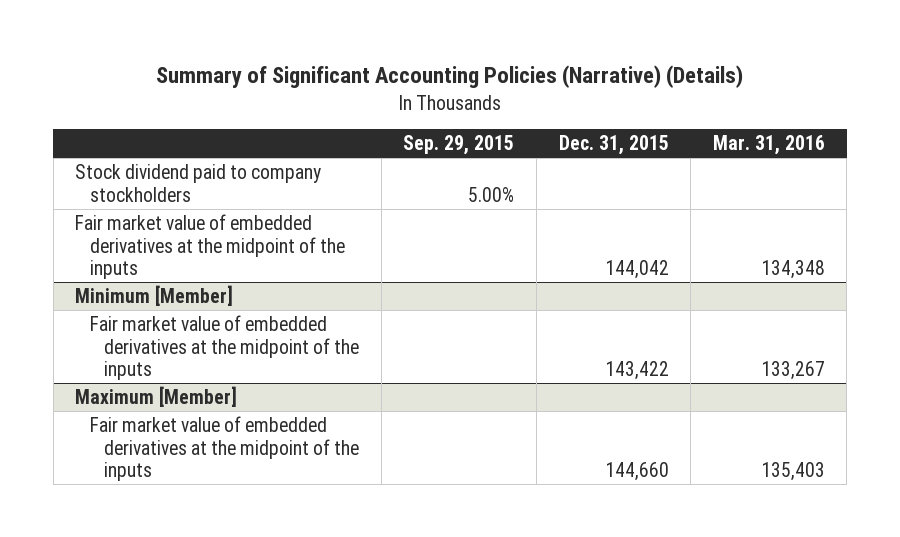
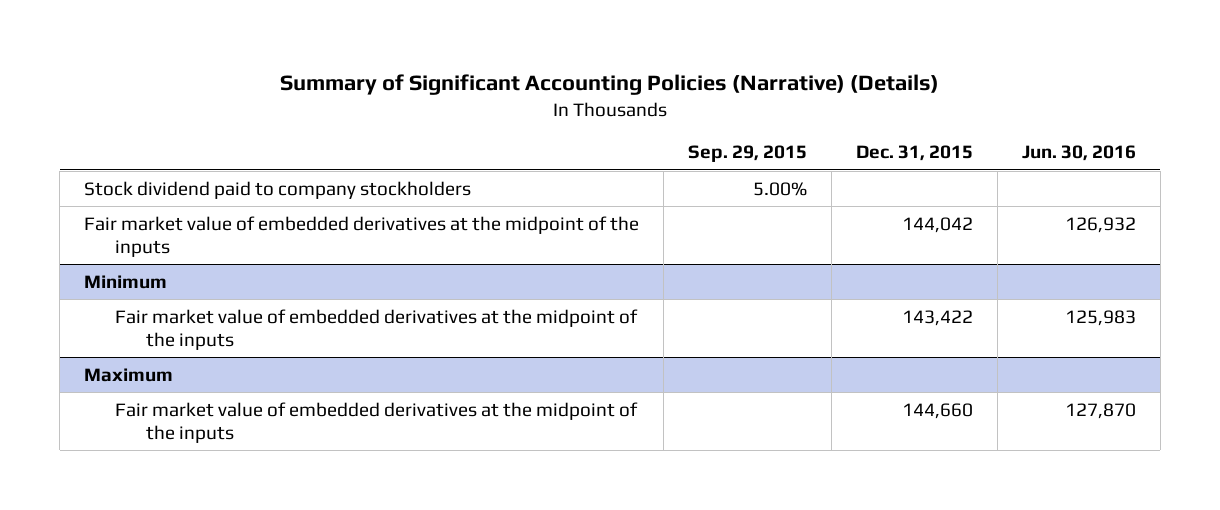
[712,135,825,156] Mar. 31, 2016 -> none
none -> [1021,145,1136,162] Jun. 30, 2016
[75,284,234,306] Minimum [Member] -> [84,274,168,289] Minimum
[75,385,238,407] Maximum [Member] -> [84,367,174,382] Maximum

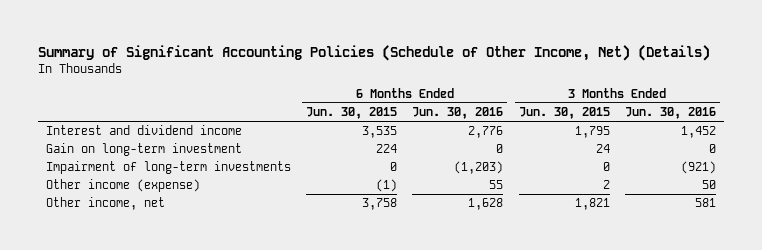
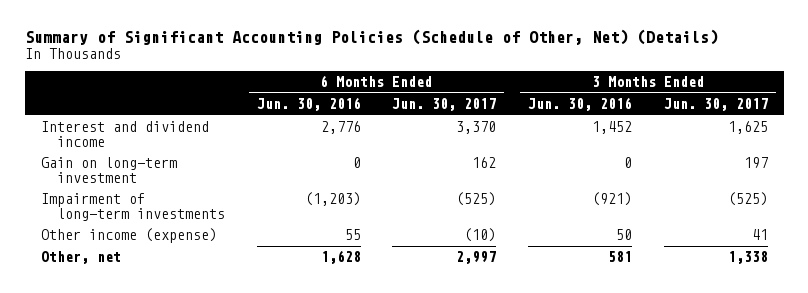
[38,44,711,61] Summary of Significant Accounting Policies (Schedule of Other Income, Net) (Details) -> [24,28,718,45] Summary of Significant Accounting Policies (Schedule of Other, Net) (Details)
[306,107,398,120] Jun. 30, 2015 -> none
[518,107,610,120] Jun. 30, 2015 -> none
none -> [392,97,497,111] Jun. 30, 2017
none -> [663,97,768,111] Jun. 30, 2017
[45,197,165,211] Other income, net -> [40,251,121,265] Other, net

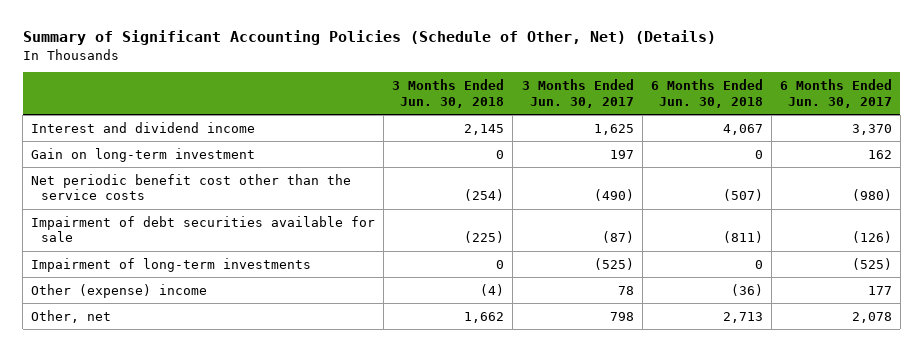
[256,96,361,111] Jun. 30, 2016 -> none
[528,96,633,111] Jun. 30, 2016 -> none
none -> [392,79,505,108] 3 Months Ended Jun. 30, 2018
none -> [650,79,763,108] 6 Months Ended Jun. 30, 2018
none -> [31,173,352,201] Net periodic benefit cost other than the service costs
none -> [31,215,376,243] Impairment of debt securities available for sale
[40,228,217,244] Other income (expense) -> [31,283,208,298] Other (expense) income
[464,228,497,243] (10) -> [867,285,892,295] 177
[751,229,768,241] 41 -> [617,285,634,295] 78
[456,251,497,265] 2,997 -> [851,311,892,323] 2,078
[727,251,768,265] 1,338 -> [609,311,634,321] 798

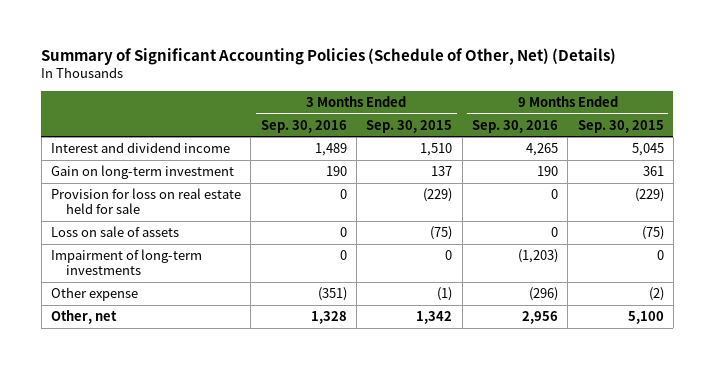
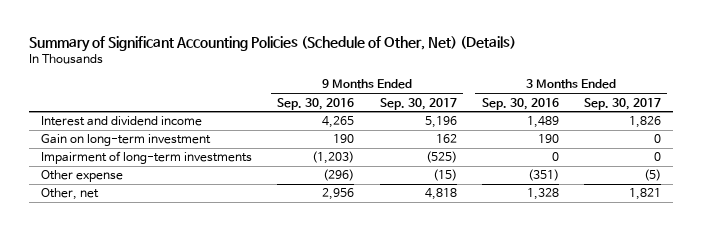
[366,119,453,133] Sep. 30, 2015 -> none
[577,119,664,133] Sep. 30, 2015 -> none
none -> [379,97,457,110] Sep. 30, 2017
none -> [583,97,661,110] Sep. 30, 2017
[50,187,241,215] Provision for loss on real estate held for sale -> none
[50,225,179,237] Loss on sale of assets -> none

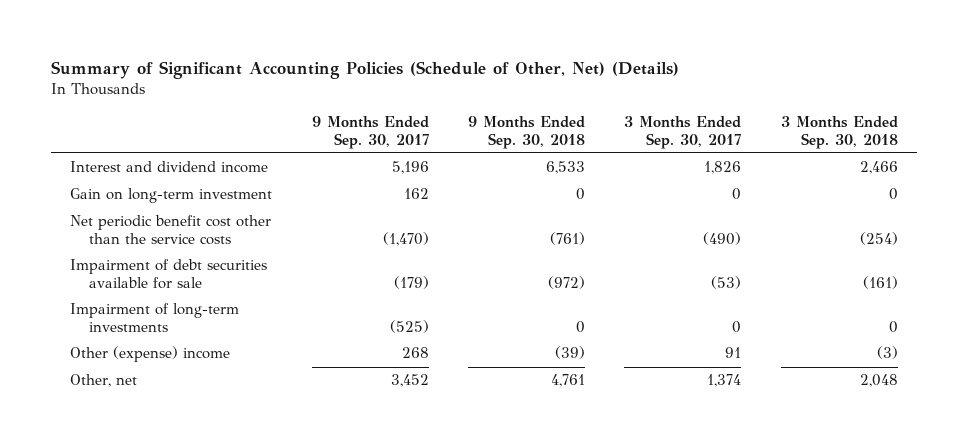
[277,97,355,110] Sep. 30, 2016 -> none
[481,97,559,110] Sep. 30, 2016 -> none
none -> [467,115,585,149] 9 Months Ended Sep. 30, 2018
none -> [780,115,898,149] 3 Months Ended Sep. 30, 2018
none -> [70,215,272,245] Net periodic benefit cost other than the service costs
none -> [70,259,268,289] Impairment of debt securities available for sale
[41,170,124,183] Other expense -> [70,346,231,363] Other (expense) income
[432,169,457,182] (15) -> [401,347,429,359] 268
[643,169,661,182] (5) -> [725,347,742,359] 91
[424,188,457,201] 4,818 -> [390,374,429,388] 3,452
[628,188,661,201] 1,821 -> [707,374,742,388] 1,374

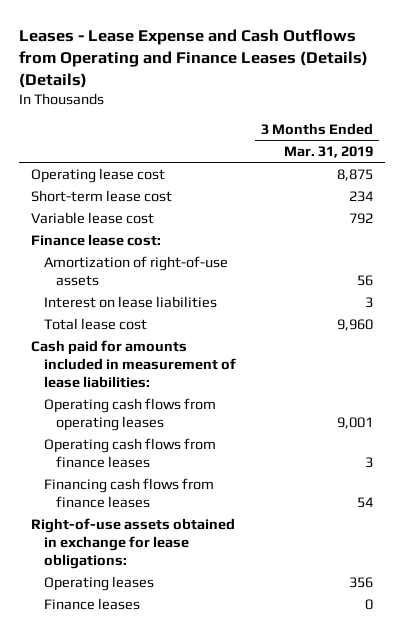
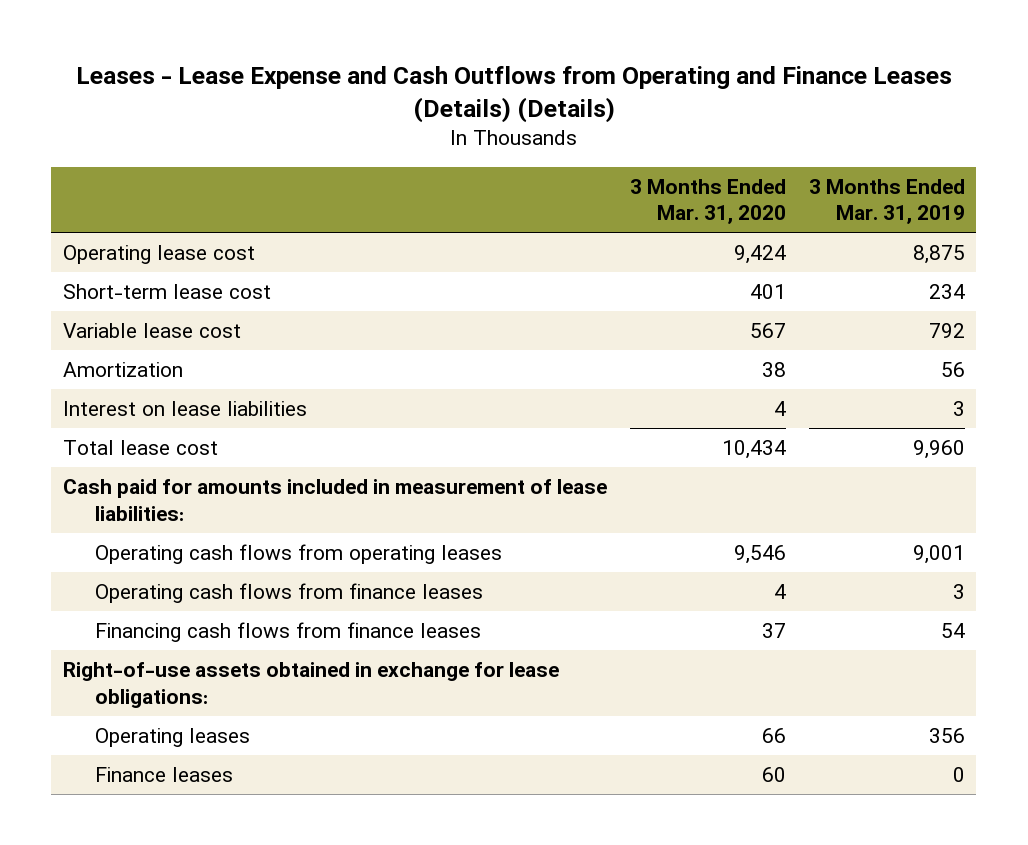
none -> [629,178,786,225] 3 Months Ended Mar. 31, 2020
[31,233,162,246] Finance lease cost: -> none
[43,255,228,286] Amortization of right-of-use assets -> [62,362,183,378] Amortization

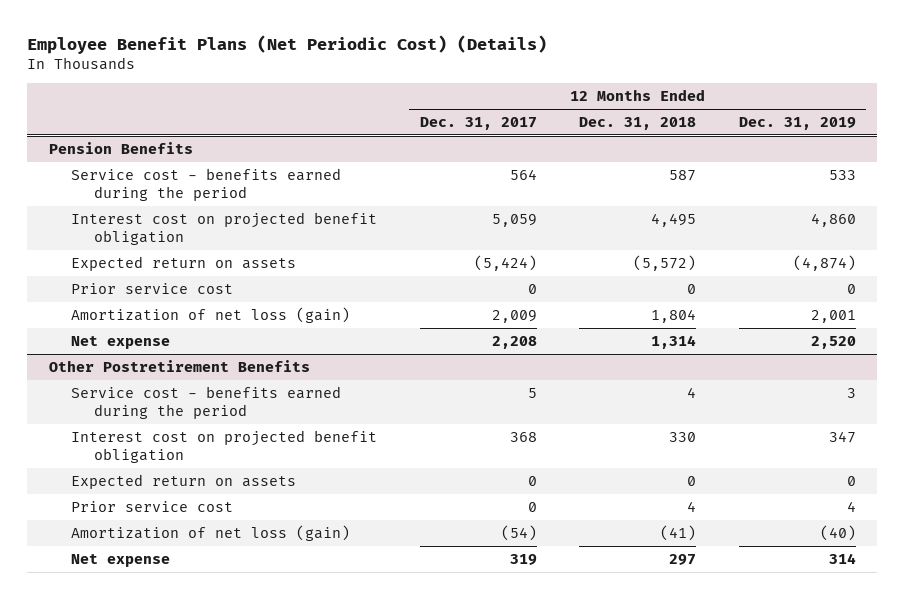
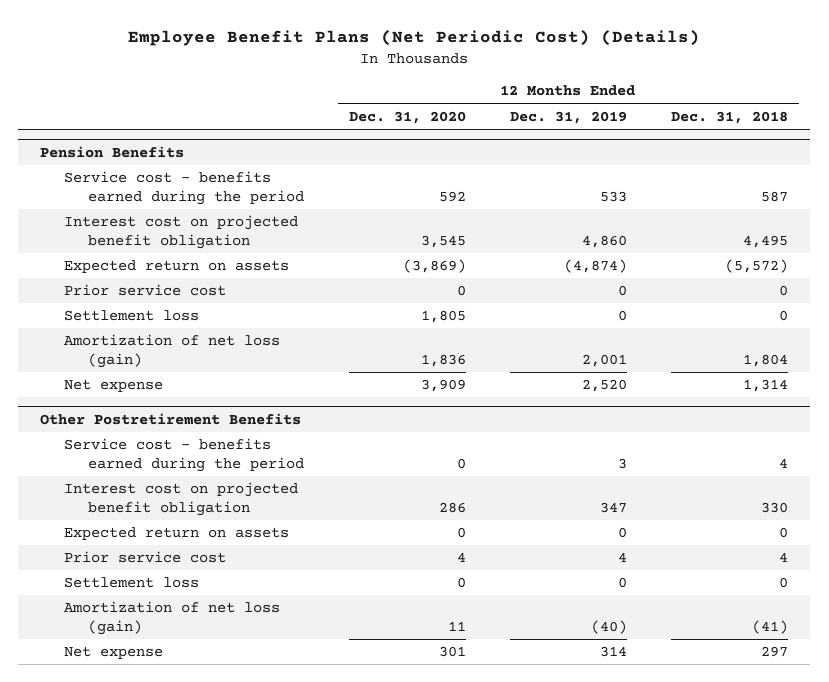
[419,117,537,131] Dec. 31, 2017 -> none
none -> [348,110,466,124] Dec. 31, 2020
none -> [64,310,200,322] Settlement loss
none -> [64,577,200,589] Settlement loss

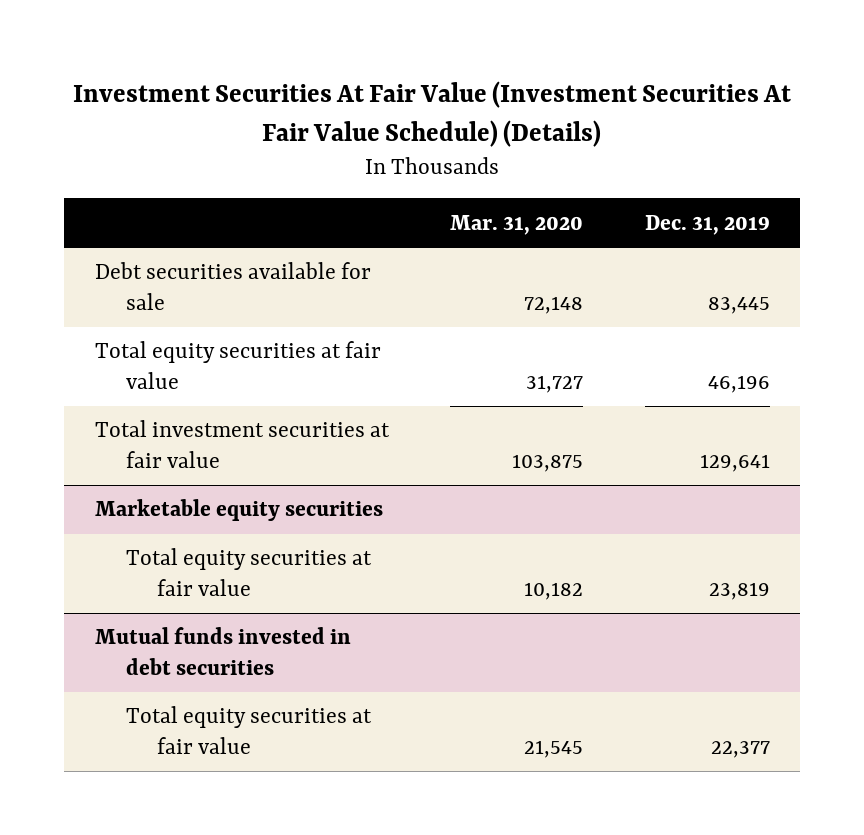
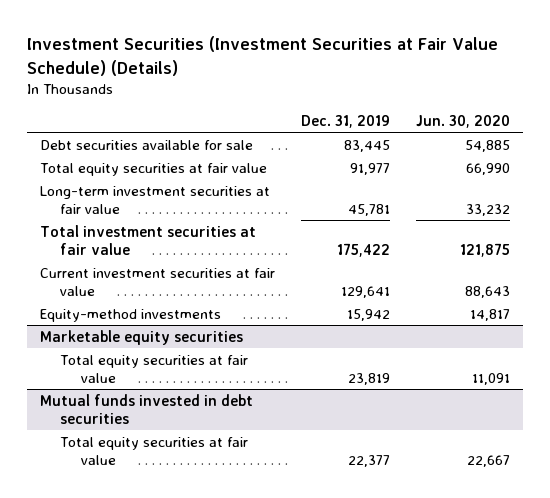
[73,81,792,147] Investment Securities At Fair Value (Investment Securities At Fair Value Schedule) (Details) -> [26,36,498,76] Investment Securities (Investment Securities at Fair Value Schedule) (Details)
[450,214,584,235] Mar. 31, 2020 -> none
none -> [416,115,511,129] Jun. 30, 2020
[707,374,770,393] 46,196 -> [349,162,390,175] 91,977
none -> [39,185,270,214] Long-term investment securities at fair value
[699,453,770,472] 129,641 -> [336,242,390,257] 175,422
none -> [39,267,275,296] Current investment securities at fair value
none -> [39,308,221,322] Equity-method investments

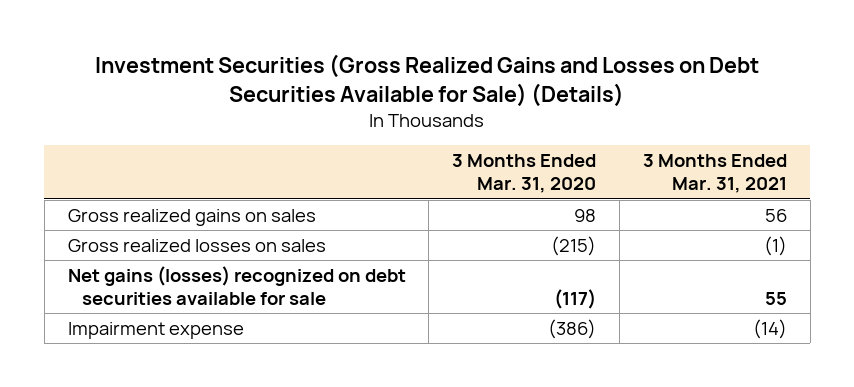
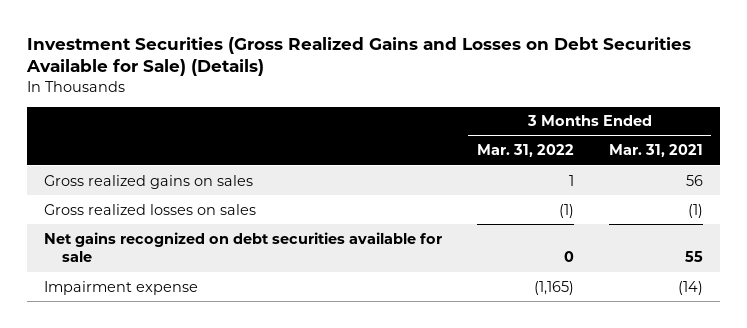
[452,154,597,194] 3 Months Ended Mar. 31, 2020 -> none
none -> [476,144,574,158] Mar. 31, 2022
[67,265,406,305] Net gains (losses) recognized on debt securities available for sale -> [44,231,443,263] Net gains recognized on debt securities available for sale

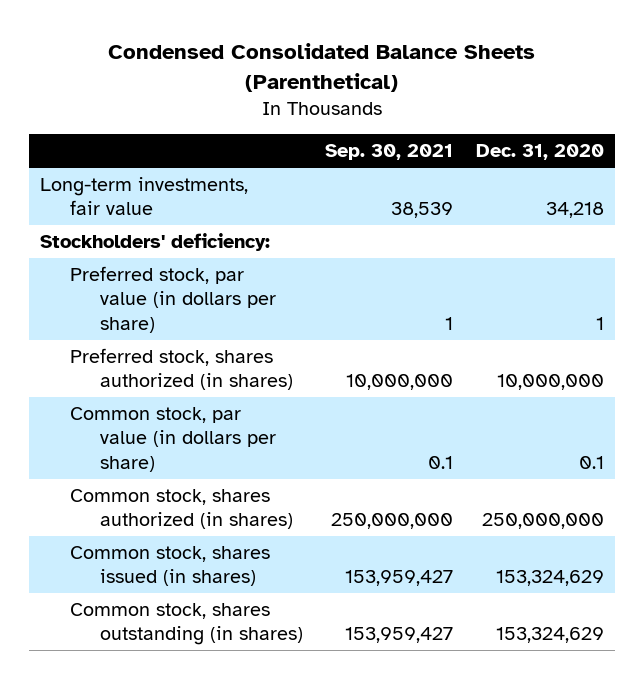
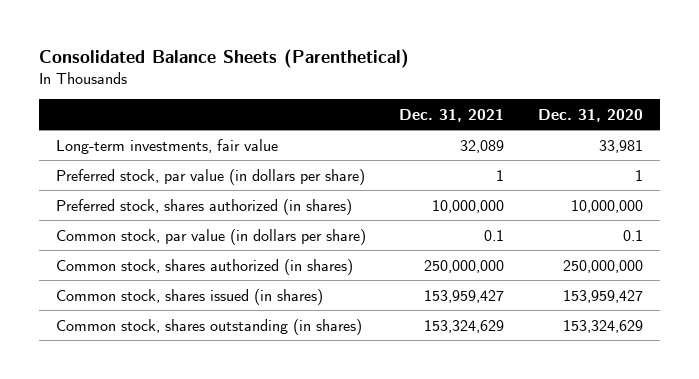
[107,42,535,92] Condensed Consolidated Balance Sheets (Parenthetical) -> [39,48,410,68] Consolidated Balance Sheets (Parenthetical)
[325,144,454,161] Sep. 30, 2021 -> none
none -> [399,108,505,122] Dec. 31, 2021
[39,233,270,252] Stockholders' deficiency: -> none
[545,202,604,219] 34,218 -> [599,139,644,153] 33,981
[495,570,604,587] 153,324,629 -> [563,289,644,303] 153,959,427

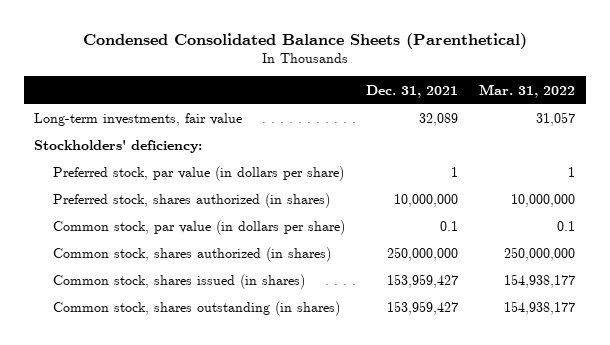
[39,48,410,68] Consolidated Balance Sheets (Parenthetical) -> [82,32,527,49] Condensed Consolidated Balance Sheets (Parenthetical)
[538,108,644,122] Dec. 31, 2020 -> none
none -> [479,83,576,98] Mar. 31, 2022
none -> [34,140,203,154] Stockholders' deficiency:
[424,319,505,333] 153,324,629 -> [387,301,459,316] 153,959,427

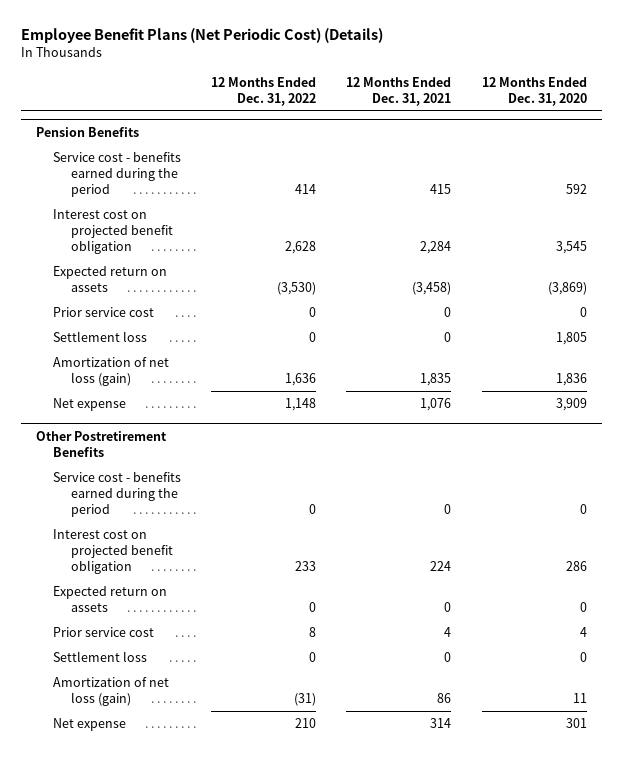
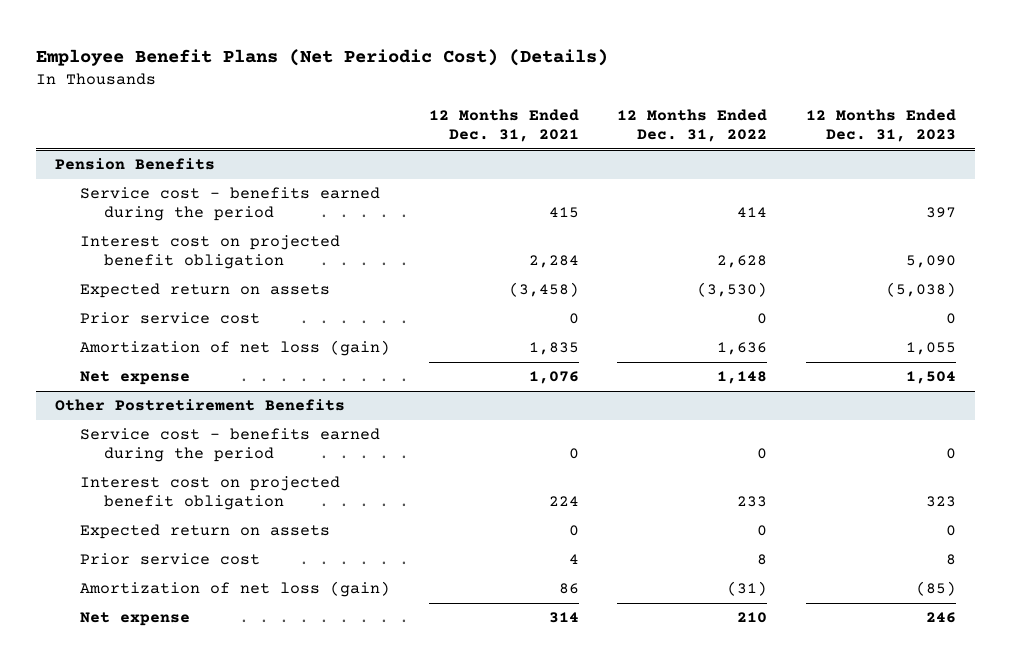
[481,76,587,106] 12 Months Ended Dec. 31, 2020 -> none
none -> [805,109,956,143] 12 Months Ended Dec. 31, 2023
[53,331,148,343] Settlement loss -> none
[53,651,148,663] Settlement loss -> none

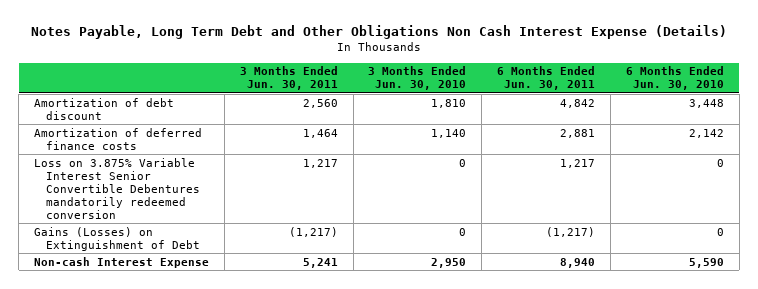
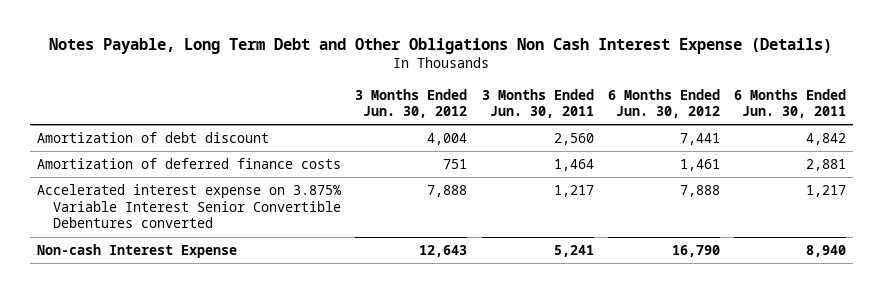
[368,66,467,91] 3 Months Ended Jun. 30, 2010 -> none
[625,66,724,91] 6 Months Ended Jun. 30, 2010 -> none
none -> [355,88,468,119] 3 Months Ended Jun. 30, 2012
none -> [607,88,720,119] 6 Months Ended Jun. 30, 2012
[34,226,200,251] Gains (Losses) on Extinguishment of Debt -> none
[34,157,200,219] Loss on 3.875% Variable Interest Senior Convertible Debentures mandatorily redeemed conversion -> [36,183,342,229] Accelerated interest expense on 3.875% Variable Interest Senior Convertible Debentures converted

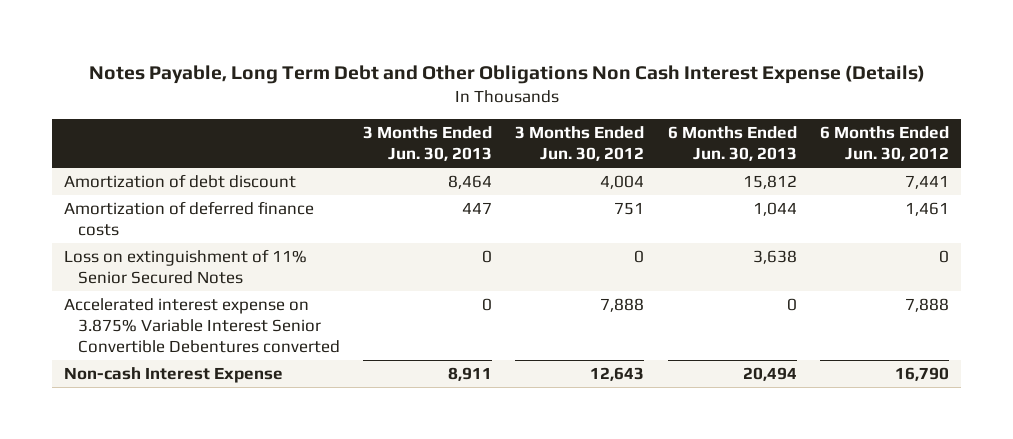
[481,88,594,119] 3 Months Ended Jun. 30, 2011 -> none
[733,88,846,119] 6 Months Ended Jun. 30, 2011 -> none
none -> [363,126,493,162] 3 Months Ended Jun. 30, 2013
none -> [667,126,797,162] 6 Months Ended Jun. 30, 2013
none -> [63,249,307,285] Loss on extinguishment of 11% Senior Secured Notes

